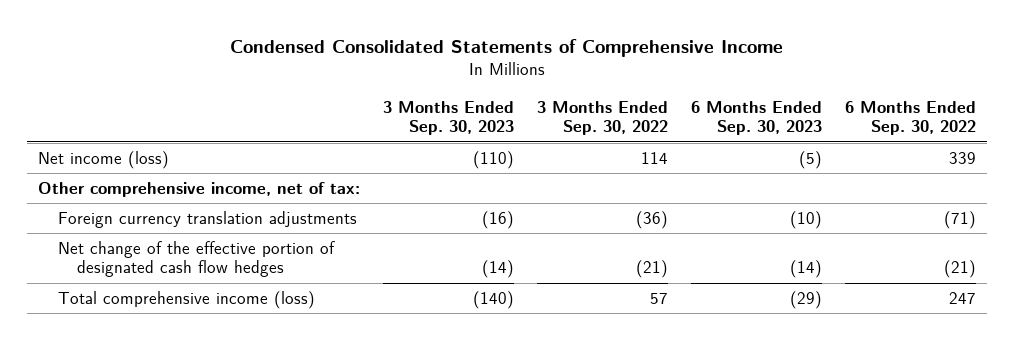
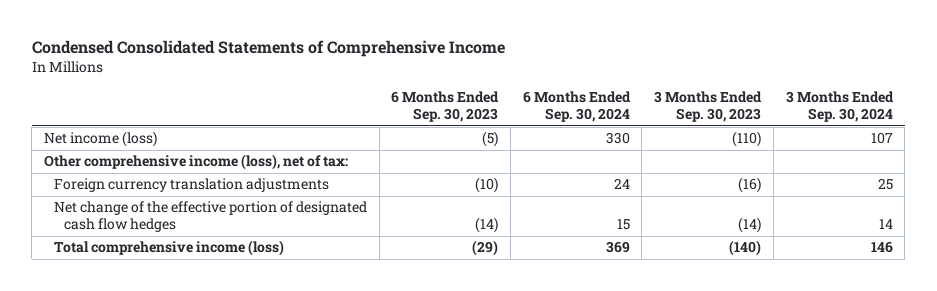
[537,100,669,136] 3 Months Ended Sep. 30, 2022 -> none
[844,100,976,136] 6 Months Ended Sep. 30, 2022 -> none
none -> [522,91,631,123] 6 Months Ended Sep. 30, 2024
none -> [785,91,894,123] 3 Months Ended Sep. 30, 2024
[38,181,361,197] Other comprehensive income, net of tax: -> [44,154,349,171] Other comprehensive income (loss), net of tax:

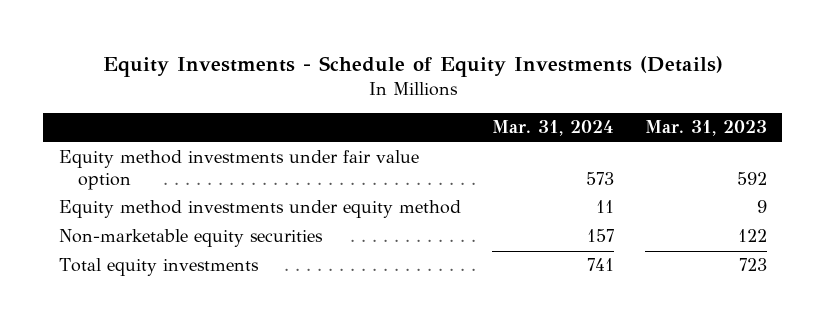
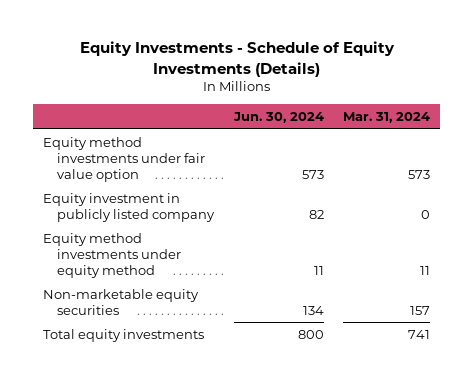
[644,120,767,137] Mar. 31, 2023 -> none
none -> [232,111,324,123] Jun. 30, 2024
none -> [43,192,216,222] Equity investment in publicly listed company

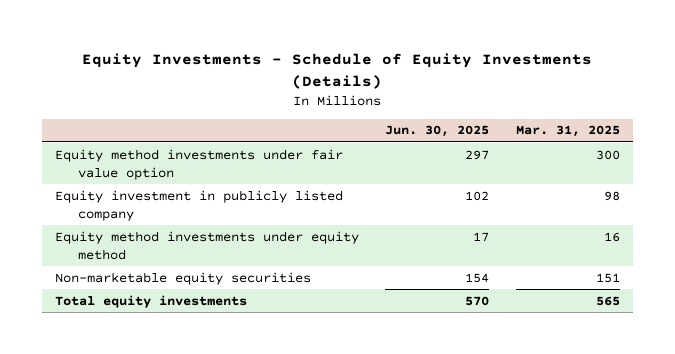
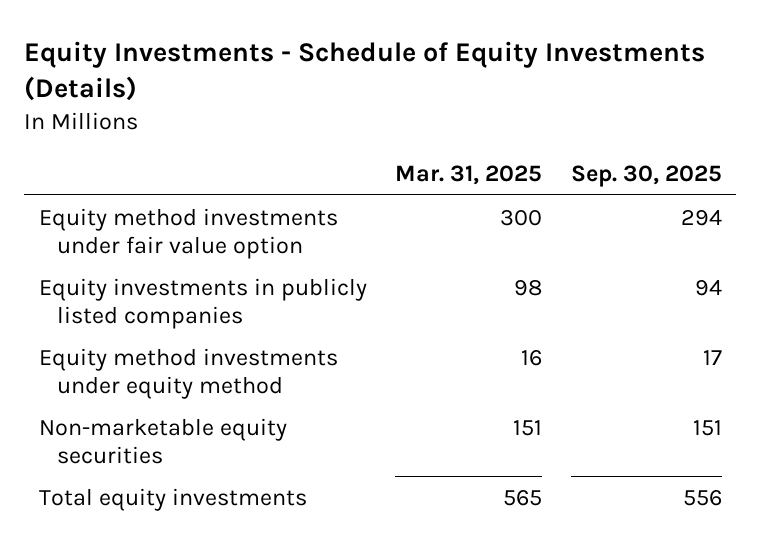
[385,125,490,138] Jun. 30, 2025 -> none
none -> [570,164,722,187] Sep. 30, 2025
[55,189,344,221] Equity investment in publicly listed company -> [38,277,367,329] Equity investments in publicly listed companies

